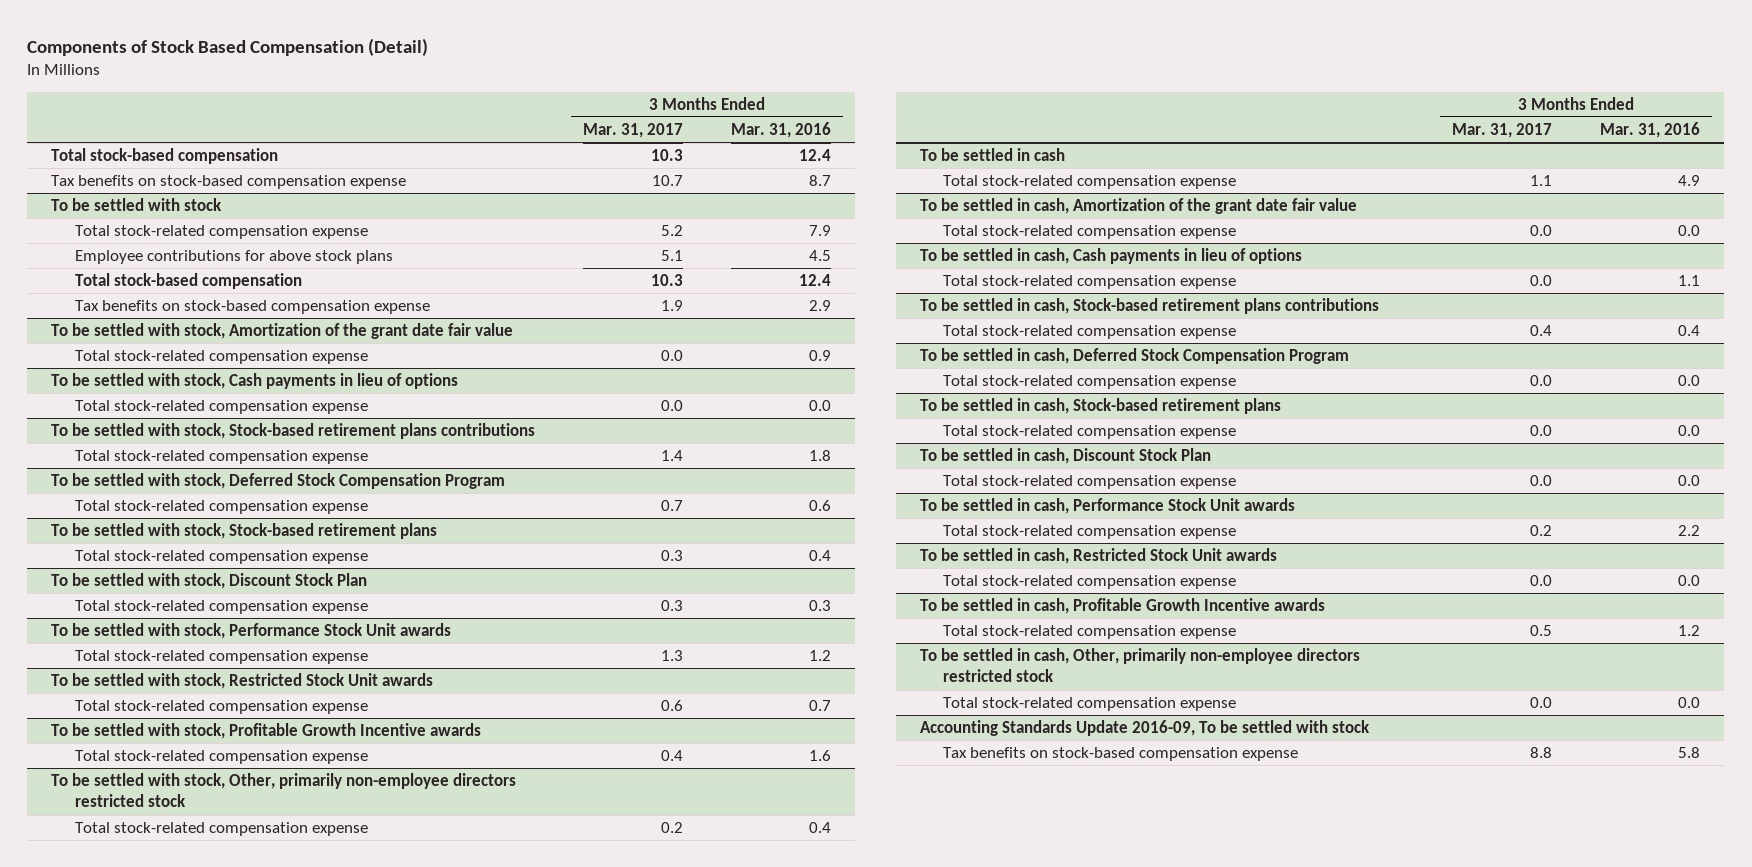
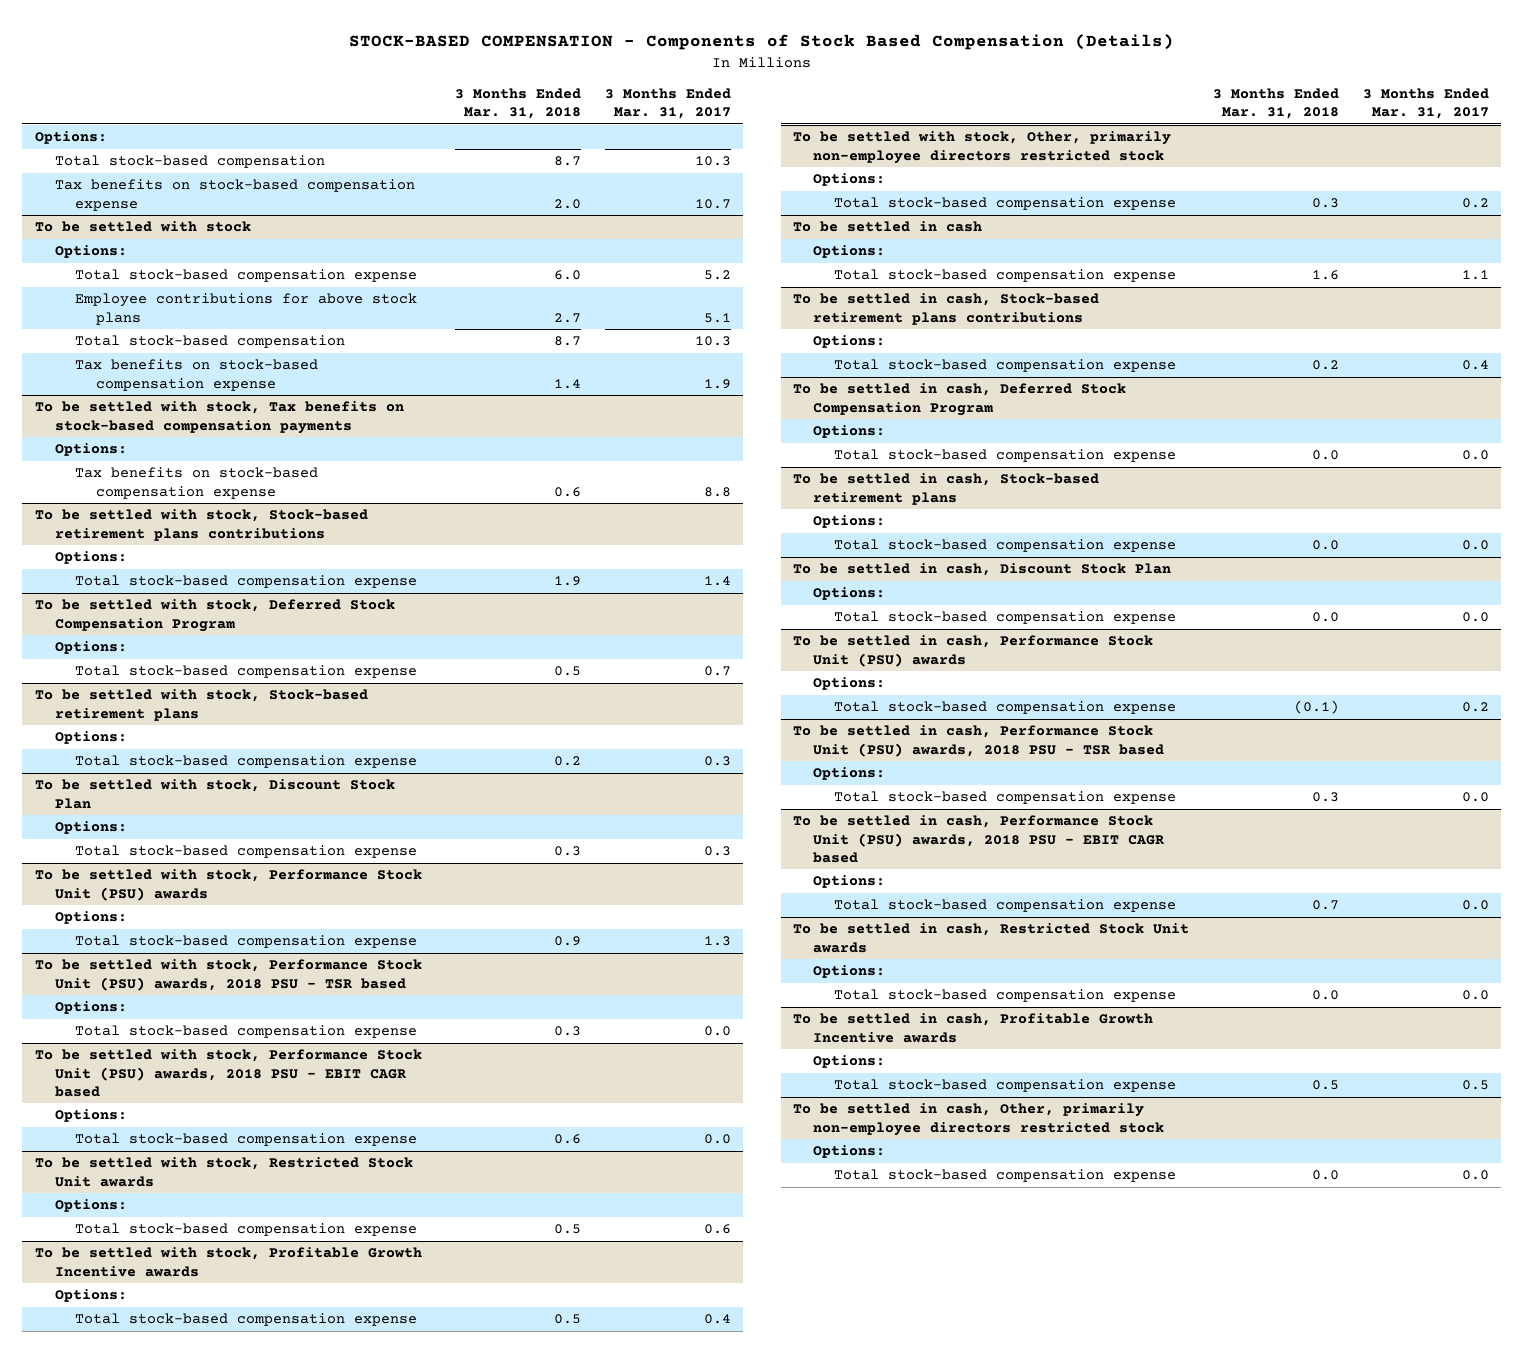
[27,37,429,56] Components of Stock Based Compensation (Detail) -> [348,34,1174,51] STOCK-BASED COMPENSATION - Components of Stock Based Compensation (Details)
[731,121,832,138] Mar. 31, 2016 -> none
none -> [454,87,581,120] 3 Months Ended Mar. 31, 2018
none -> [34,131,107,145] Options:
none -> [54,245,127,259] Options:
[74,225,368,240] Total stock-related compensation expense -> [75,269,418,283] Total stock-based compensation expense
[51,323,514,340] To be settled with stock, Amortization of the grant date fair value -> none
[74,350,368,365] Total stock-related compensation expense -> none
[51,373,459,390] To be settled with stock, Cash payments in lieu of options -> none
[74,400,368,415] Total stock-related compensation expense -> none
none -> [34,401,404,434] To be settled with stock, Tax benefits on stock-based compensation payments
none -> [54,443,127,457] Options:
none -> [75,467,319,499] Tax benefits on stock-based compensation expense
none -> [54,551,127,565] Options:
[74,450,368,465] Total stock-related compensation expense -> [75,575,418,589] Total stock-based compensation expense
none -> [54,641,127,655] Options:
[74,500,368,515] Total stock-related compensation expense -> [75,665,418,679] Total stock-based compensation expense
none -> [54,731,127,745] Options:
[74,550,368,565] Total stock-related compensation expense -> [75,755,418,769] Total stock-based compensation expense
none -> [54,821,127,835] Options:
[74,600,368,615] Total stock-related compensation expense -> [75,845,418,859] Total stock-based compensation expense
[51,623,452,640] To be settled with stock, Performance Stock Unit awards -> [34,869,422,901] To be settled with stock, Performance Stock Unit (PSU) awards
none -> [54,911,127,925] Options:
[74,650,368,665] Total stock-related compensation expense -> [75,935,418,949] Total stock-based compensation expense
none -> [34,959,422,991] To be settled with stock, Performance Stock Unit (PSU) awards, 2018 PSU - TSR based
none -> [54,1001,127,1015] Options:
none -> [75,1025,418,1039] Total stock-based compensation expense
none -> [34,1049,422,1097] To be settled with stock, Performance Stock Unit (PSU) awards, 2018 PSU - EBIT CAGR based
none -> [54,1109,127,1123] Options:
none -> [75,1133,418,1147] Total stock-based compensation expense
none -> [54,1199,127,1213] Options:
[74,700,368,715] Total stock-related compensation expense -> [75,1223,418,1237] Total stock-based compensation expense
none -> [54,1289,127,1303] Options:
[74,750,368,765] Total stock-related compensation expense -> [75,1313,418,1327] Total stock-based compensation expense
none -> [813,173,886,187] Options:
[74,822,368,837] Total stock-related compensation expense -> [833,197,1176,211] Total stock-based compensation expense
[920,198,1358,215] To be settled in cash, Amortization of the grant date fair value -> none
[943,225,1237,240] Total stock-related compensation expense -> none
[920,248,1303,265] To be settled in cash, Cash payments in lieu of options -> none
[943,275,1237,290] Total stock-related compensation expense -> none
none -> [813,245,886,259] Options:
[943,175,1237,190] Total stock-related compensation expense -> [833,269,1176,283] Total stock-based compensation expense
none -> [813,335,886,349] Options:
[943,325,1237,340] Total stock-related compensation expense -> [833,359,1176,373] Total stock-based compensation expense
none -> [813,425,886,439] Options:
[943,375,1237,390] Total stock-related compensation expense -> [833,449,1176,463] Total stock-based compensation expense
none -> [813,515,886,529] Options:
[943,425,1237,440] Total stock-related compensation expense -> [833,539,1176,553] Total stock-based compensation expense
none -> [813,587,886,601] Options:
[943,475,1237,490] Total stock-related compensation expense -> [833,611,1176,625] Total stock-based compensation expense
[920,498,1296,515] To be settled in cash, Performance Stock Unit awards -> [792,635,1153,667] To be settled in cash, Performance Stock Unit (PSU) awards
none -> [813,677,886,691] Options:
[943,525,1237,540] Total stock-related compensation expense -> [833,701,1176,715] Total stock-based compensation expense
none -> [792,725,1165,757] To be settled in cash, Performance Stock Unit (PSU) awards, 2018 PSU - TSR based
none -> [813,767,886,781] Options:
none -> [833,791,1176,805] Total stock-based compensation expense
none -> [792,815,1165,863] To be settled in cash, Performance Stock Unit (PSU) awards, 2018 PSU - EBIT CAGR based
none -> [813,875,886,889] Options:
none -> [833,899,1176,913] Total stock-based compensation expense
none -> [813,965,886,979] Options:
[943,575,1237,590] Total stock-related compensation expense -> [833,989,1176,1003] Total stock-based compensation expense
none -> [813,1055,886,1069] Options:
[943,625,1237,640] Total stock-related compensation expense -> [833,1079,1176,1093] Total stock-based compensation expense
[920,720,1371,737] Accounting Standards Update 2016-09, To be settled with stock -> none
[943,747,1299,762] Tax benefits on stock-based compensation expense -> none
none -> [813,1145,886,1159] Options:
[943,697,1237,712] Total stock-related compensation expense -> [833,1169,1176,1183] Total stock-based compensation expense

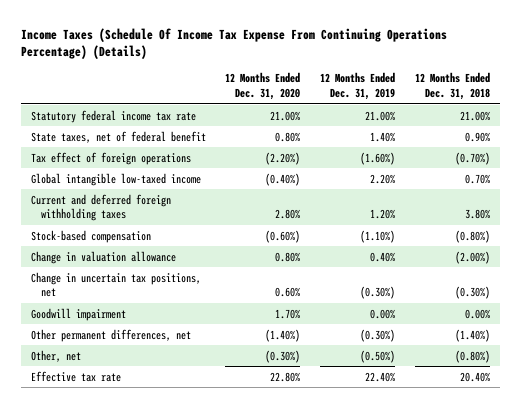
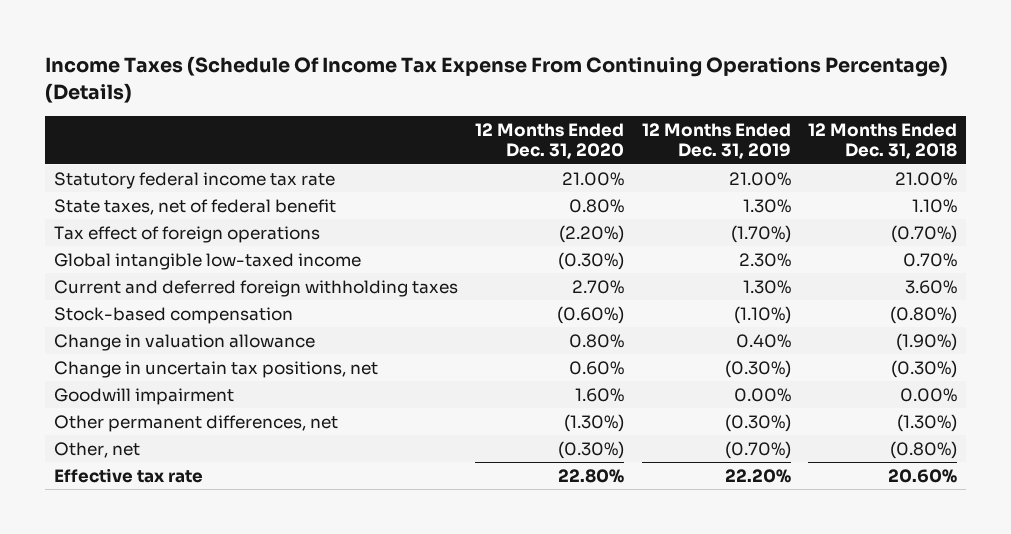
[369,131,395,142] 1.40% -> [742,198,791,213] 1.30%
[464,131,490,142] 0.90% -> [911,198,957,213] 1.10%
[359,151,395,165] (1.60%) -> [730,224,791,243] (1.70%)
[265,172,301,186] (0.40%) -> [558,251,625,270] (0.30%)
[369,173,395,184] 2.20% -> [738,252,791,267] 2.30%
[275,209,301,220] 2.80% -> [572,279,625,294] 2.70%
[369,209,395,220] 1.20% -> [742,279,791,294] 1.30%
[464,209,490,220] 3.80% -> [904,279,957,294] 3.60%
[454,250,490,264] (2.00%) -> [895,332,957,351] (1.90%)
[275,308,301,319] 1.70% -> [575,387,625,402] 1.60%
[265,328,301,342] (1.40%) -> [564,413,625,432] (1.30%)
[454,328,490,342] (1.40%) -> [896,413,957,432] (1.30%)
[359,349,395,363] (0.50%) -> [724,440,791,459] (0.70%)
[364,371,395,382] 22.40% -> [724,468,791,483] 22.20%
[459,371,490,382] 20.40% -> [887,468,957,483] 20.60%

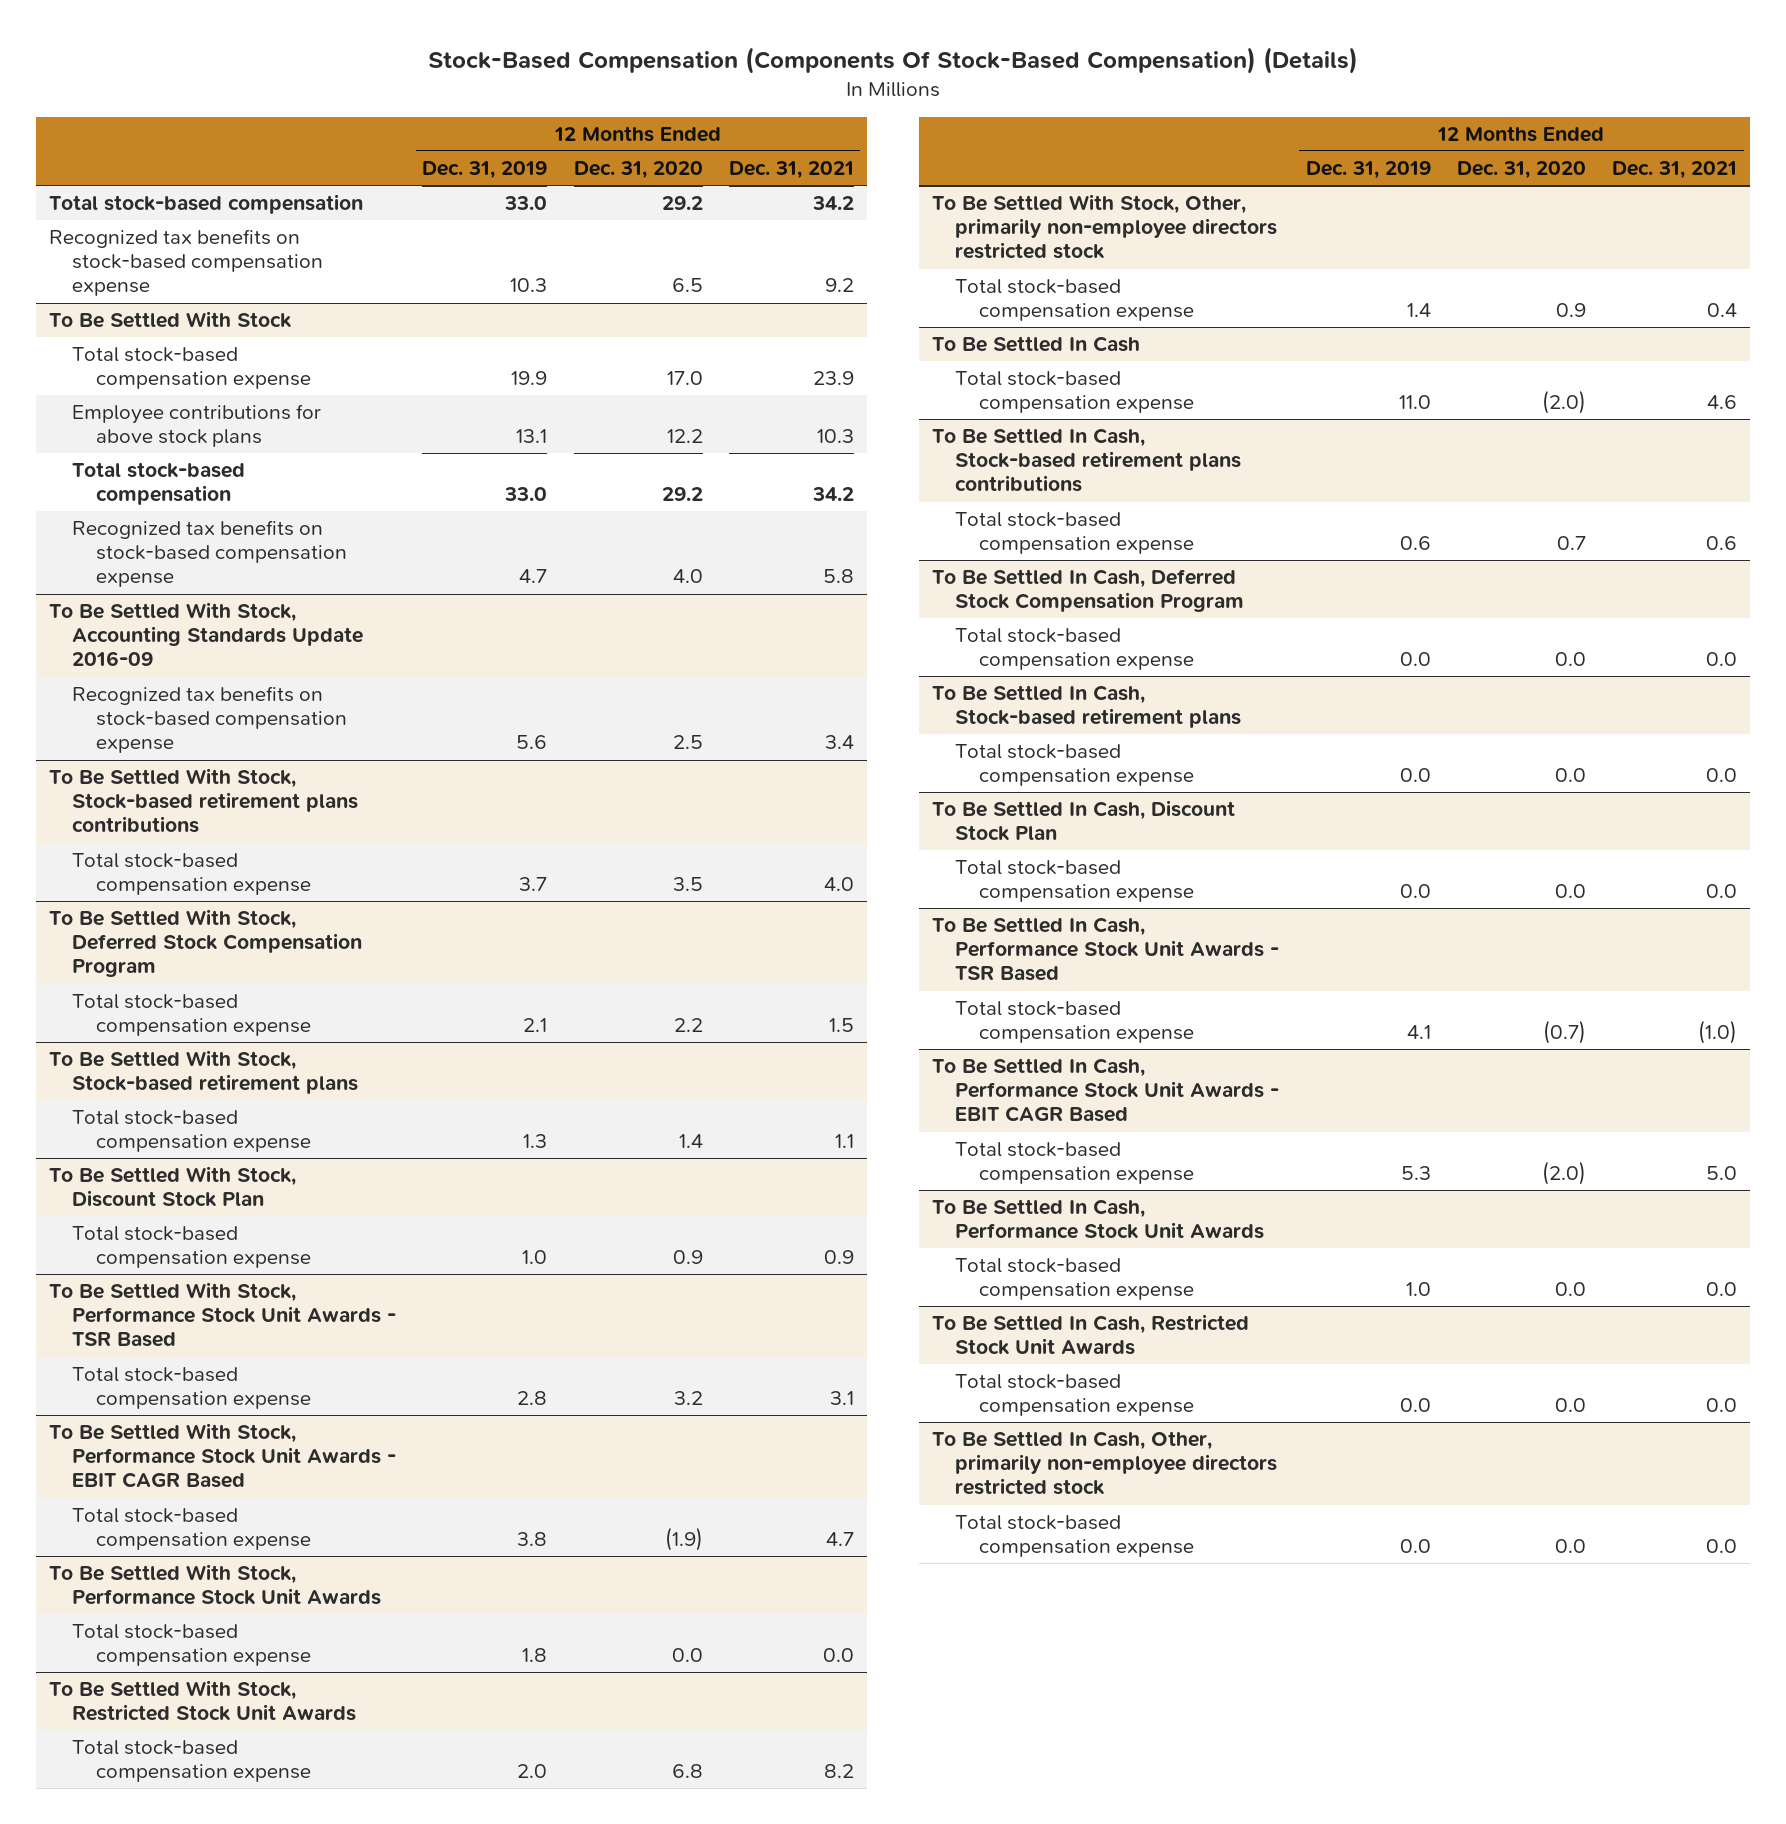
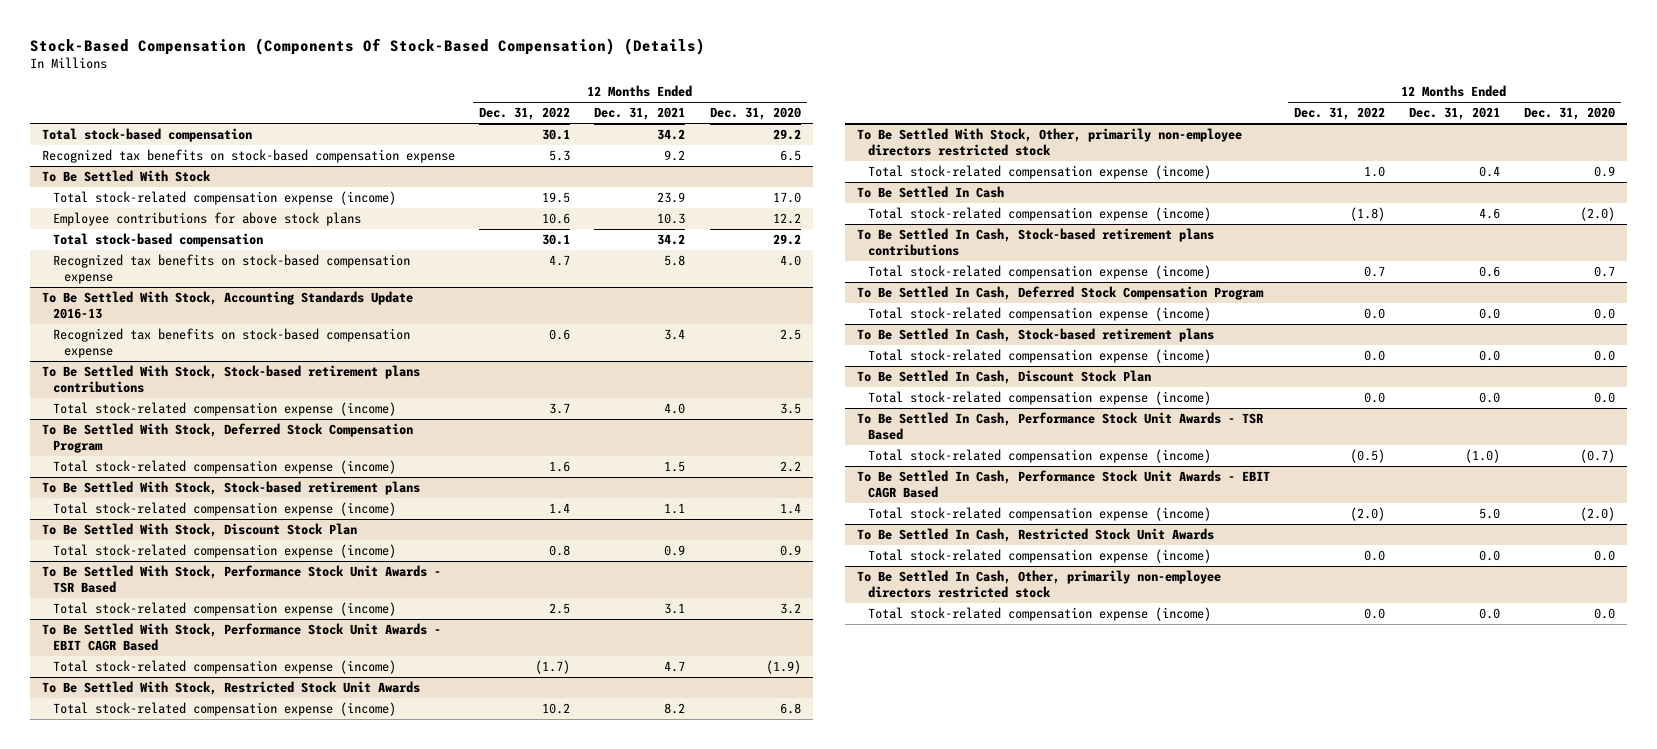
[422,161,548,180] Dec. 31, 2019 -> none
none -> [479,107,571,121] Dec. 31, 2022
[72,347,311,390] Total stock-based compensation expense -> [53,191,397,206] Total stock-related compensation expense (income)
[48,602,364,667] To Be Settled With Stock, Accounting Standards Update 2016-09 -> [42,291,414,320] To Be Settled With Stock, Accounting Standards Update 2016-13
[72,853,311,896] Total stock-based compensation expense -> [53,402,397,417] Total stock-related compensation expense (income)
[72,994,311,1037] Total stock-based compensation expense -> [53,460,397,475] Total stock-related compensation expense (income)
[72,1110,311,1153] Total stock-based compensation expense -> [53,502,397,517] Total stock-related compensation expense (income)
[72,1226,311,1269] Total stock-based compensation expense -> [53,544,397,559] Total stock-related compensation expense (income)
[72,1367,311,1410] Total stock-based compensation expense -> [53,602,397,617] Total stock-related compensation expense (income)
[48,1564,382,1606] To Be Settled With Stock, Performance Stock Unit Awards -> none
[72,1624,311,1667] Total stock-based compensation expense -> none
[72,1508,311,1551] Total stock-based compensation expense -> [53,660,397,675] Total stock-related compensation expense (income)
[72,1740,311,1783] Total stock-based compensation expense -> [53,702,397,717] Total stock-related compensation expense (income)
[955,279,1195,322] Total stock-based compensation expense -> [867,165,1211,180] Total stock-related compensation expense (income)
[955,371,1195,414] Total stock-based compensation expense -> [867,207,1211,222] Total stock-related compensation expense (income)
[955,512,1195,555] Total stock-based compensation expense -> [867,265,1211,280] Total stock-related compensation expense (income)
[955,628,1195,671] Total stock-based compensation expense -> [867,307,1211,322] Total stock-related compensation expense (income)
[955,744,1195,787] Total stock-based compensation expense -> [867,349,1211,364] Total stock-related compensation expense (income)
[955,860,1195,903] Total stock-based compensation expense -> [867,391,1211,406] Total stock-related compensation expense (income)
[955,1001,1195,1044] Total stock-based compensation expense -> [867,449,1211,464] Total stock-related compensation expense (income)
[931,1199,1265,1240] To Be Settled In Cash, Performance Stock Unit Awards -> none
[955,1258,1195,1301] Total stock-based compensation expense -> none
[955,1142,1195,1185] Total stock-based compensation expense -> [867,507,1211,522] Total stock-related compensation expense (income)
[955,1374,1195,1417] Total stock-based compensation expense -> [867,549,1211,564] Total stock-related compensation expense (income)
[955,1515,1195,1558] Total stock-based compensation expense -> [867,607,1211,622] Total stock-related compensation expense (income)

